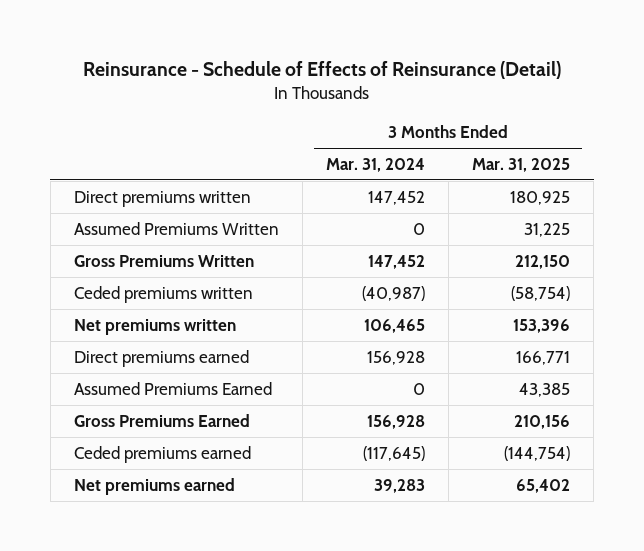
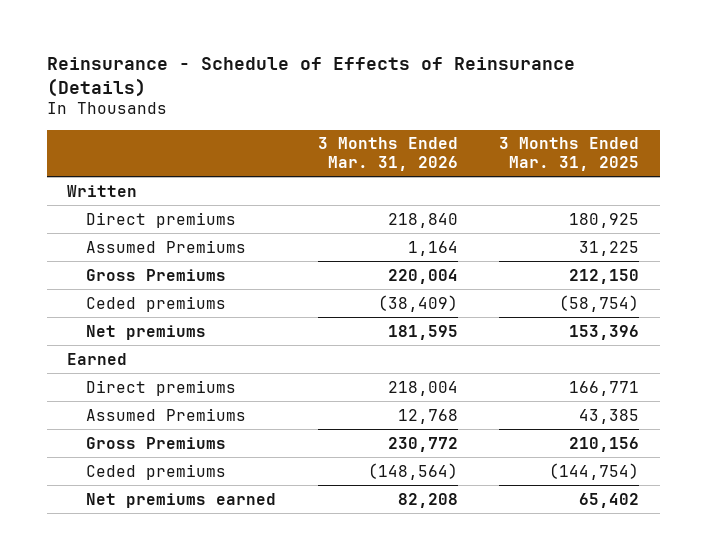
[82,61,561,80] Reinsurance - Schedule of Effects of Reinsurance (Detail) -> [46,57,575,97] Reinsurance - Schedule of Effects of Reinsurance (Details)
[325,158,425,173] Mar. 31, 2024 -> none
none -> [317,137,458,171] 3 Months Ended Mar. 31, 2026
none -> [67,184,138,197] Written
[73,190,251,207] Direct premiums written -> [86,211,237,228] Direct premiums
[73,221,279,235] Assumed Premiums Written -> [86,239,247,253] Assumed Premiums
[73,254,254,267] Gross Premiums Written -> [86,268,227,281] Gross Premiums
[73,285,253,303] Ceded premiums written -> [86,295,227,312] Ceded premiums
[73,318,236,335] Net premiums written -> [86,324,207,340] Net premiums
none -> [67,352,128,365] Earned
[73,349,249,367] Direct premiums earned -> [86,379,237,396] Direct premiums
[73,381,272,395] Assumed Premiums Earned -> [86,407,247,421] Assumed Premiums
[73,413,250,427] Gross Premiums Earned -> [86,436,227,449] Gross Premiums
[73,445,251,463] Ceded premiums earned -> [86,463,227,480] Ceded premiums

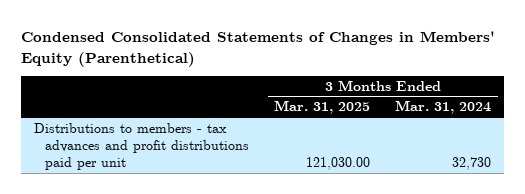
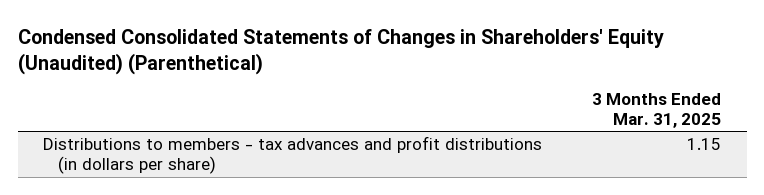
[21,30,496,67] Condensed Consolidated Statements of Changes in Members' Equity (Parenthetical) -> [17,28,664,75] Condensed Consolidated Statements of Changes in Shareholders' Equity (Unaudited) (Parenthetical)
[395,100,492,115] Mar. 31, 2024 -> none
[33,122,250,171] Distributions to members - tax advances and profit distributions paid per unit -> [42,136,542,175] Distributions to members - tax advances and profit distributions (in dollars per share)
[306,157,371,171] 121,030.00 -> [687,138,722,151] 1.15

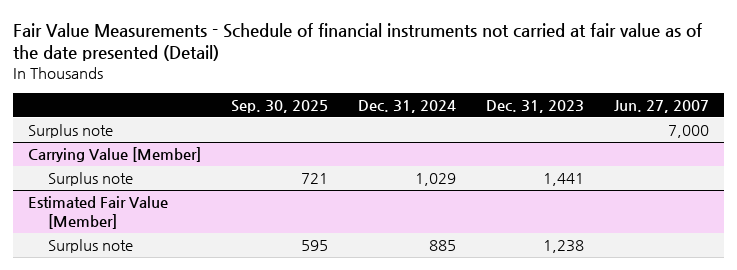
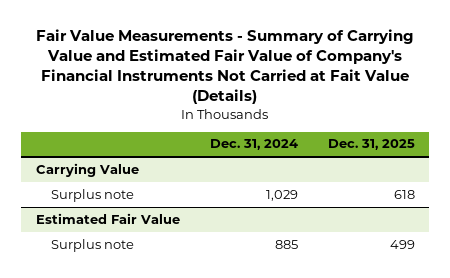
[13,22,703,62] Fair Value Measurements - Schedule of financial instruments not carried at fair value as of the date presented (Detail) -> [36,28,415,105] Fair Value Measurements - Summary of Carrying Value and Estimated Fair Value of Company's Financial Instruments Not Carried at Fait Value (Details)
[231,99,329,113] Sep. 30, 2025 -> none
[485,99,584,113] Dec. 31, 2023 -> none
[613,99,709,113] Jun. 27, 2007 -> none
none -> [327,139,415,151] Dec. 31, 2025
[28,124,114,139] Surplus note -> none
[28,147,202,163] Carrying Value [Member] -> [35,162,139,177] Carrying Value
[28,196,169,229] Estimated Fair Value [Member] -> [35,212,180,224] Estimated Fair Value

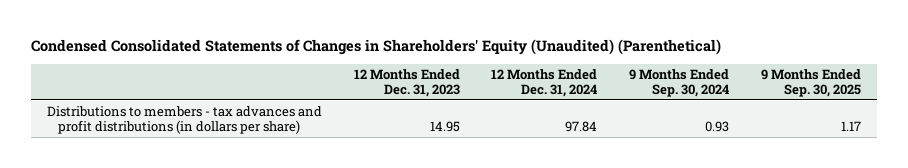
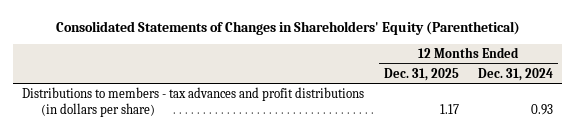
[30,38,721,55] Condensed Consolidated Statements of Changes in Shareholders' Equity (Unaudited) (Parenthetical) -> [55,20,520,35] Consolidated Statements of Changes in Shareholders' Equity (Parenthetical)
[353,68,460,97] 12 Months Ended Dec. 31, 2023 -> none
[629,68,730,97] 9 Months Ended Sep. 30, 2024 -> none
[760,68,861,97] 9 Months Ended Sep. 30, 2025 -> none
none -> [383,67,459,81] Dec. 31, 2025
[565,121,598,133] 97.84 -> [530,103,553,115] 0.93

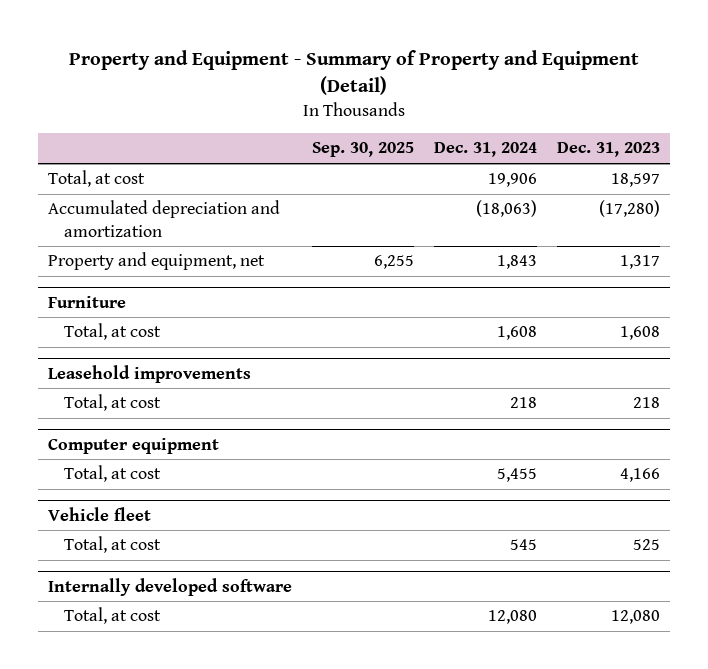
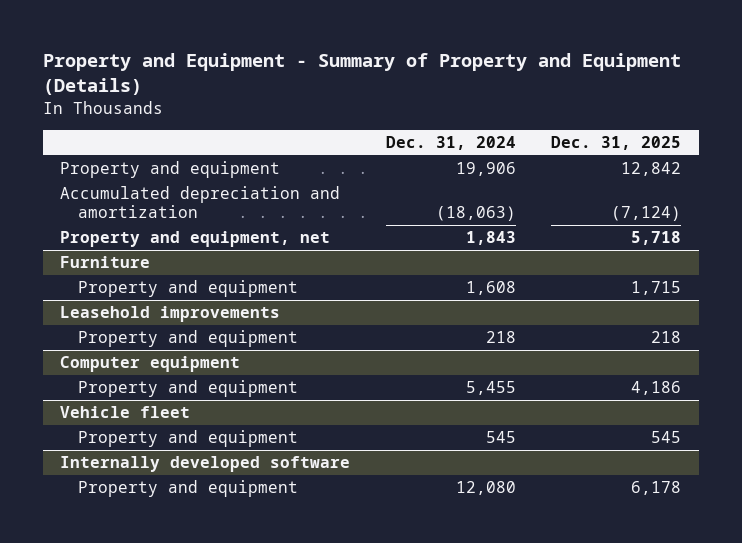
[69,49,640,95] Property and Equipment - Summary of Property and Equipment (Detail) -> [42,53,681,96] Property and Equipment - Summary of Property and Equipment (Details)
[311,142,414,158] Sep. 30, 2025 -> none
[557,142,661,158] Dec. 31, 2023 -> none
none -> [551,135,682,150] Dec. 31, 2025
[47,170,145,188] Total, at cost -> [60,161,281,179] Property and equipment
[63,323,161,341] Total, at cost -> [78,280,299,298] Property and equipment
[63,394,161,412] Total, at cost -> [78,330,299,348] Property and equipment
[63,465,161,483] Total, at cost -> [78,380,299,398] Property and equipment
[63,536,161,554] Total, at cost -> [78,430,299,448] Property and equipment
[63,607,161,625] Total, at cost -> [78,480,299,498] Property and equipment

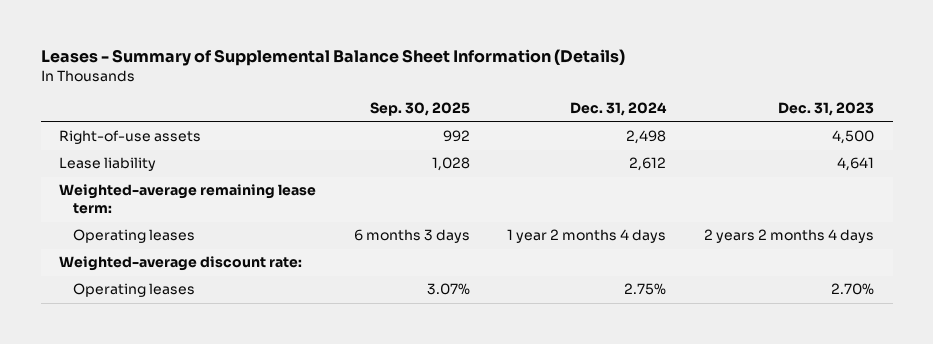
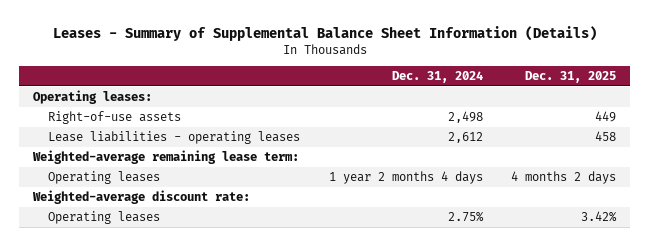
[369,102,470,117] Sep. 30, 2025 -> none
[777,102,874,117] Dec. 31, 2023 -> none
none -> [524,70,616,83] Dec. 31, 2025
none -> [33,90,153,105] Operating leases:
[59,157,157,172] Lease liability -> [48,131,301,145] Lease liabilities - operating leases

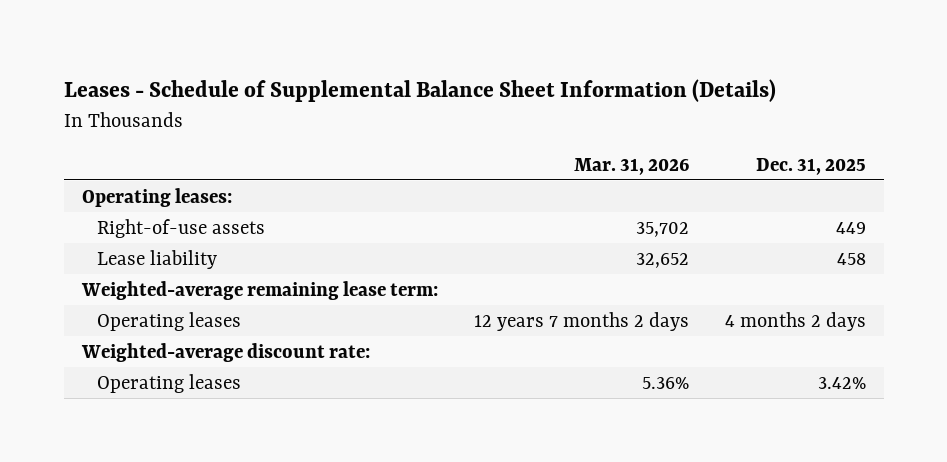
[52,25,597,41] Leases - Summary of Supplemental Balance Sheet Information (Details) -> [63,79,776,103] Leases - Schedule of Supplemental Balance Sheet Information (Details)
[391,70,483,83] Dec. 31, 2024 -> none
none -> [573,157,689,175] Mar. 31, 2026
[48,131,301,145] Lease liabilities - operating leases -> [97,249,218,269] Lease liability

